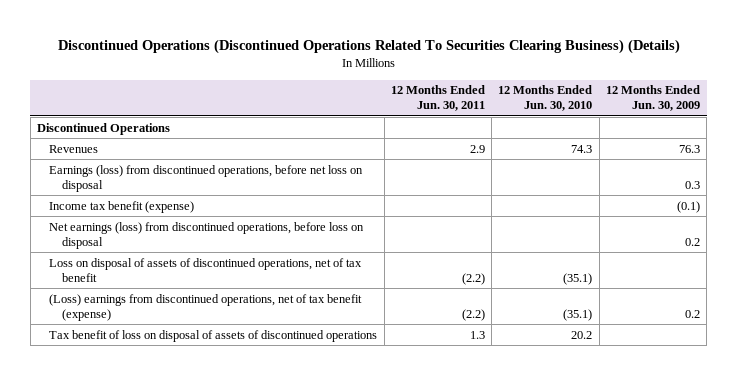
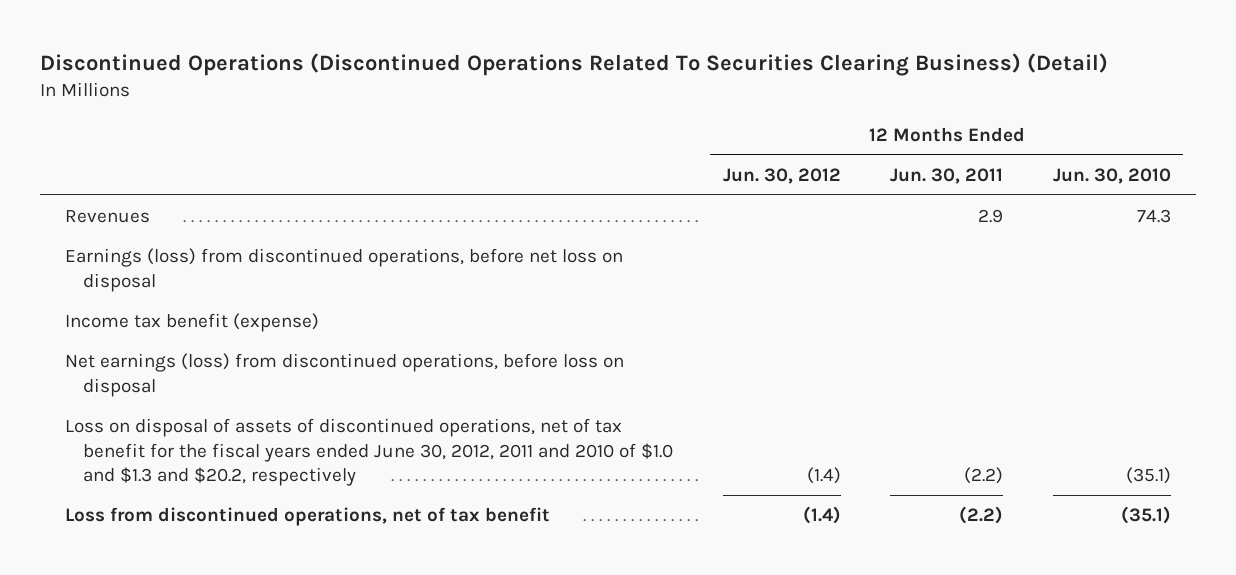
[57,39,680,55] Discontinued Operations (Discontinued Operations Related To Securities Clearing Business) (Details) -> [40,53,1109,77] Discontinued Operations (Discontinued Operations Related To Securities Clearing Business) (Detail)
[606,85,701,112] 12 Months Ended Jun. 30, 2009 -> none
none -> [722,167,841,184] Jun. 30, 2012
[37,122,171,135] Discontinued Operations -> none
[49,329,378,342] Tax benefit of loss on disposal of assets of discontinued operations -> none
[49,257,363,282] Loss on disposal of assets of discontinued operations, net of tax benefit -> [65,417,674,487] Loss on disposal of assets of discontinued operations, net of tax benefit for the fiscal years ended June 30, 2012, 2011 and 2010 of $1.0 and $1.3 and $20.2, respectively
[49,293,363,321] (Loss) earnings from discontinued operations, net of tax benefit (expense) -> [65,506,551,526] Loss from discontinued operations, net of tax benefit

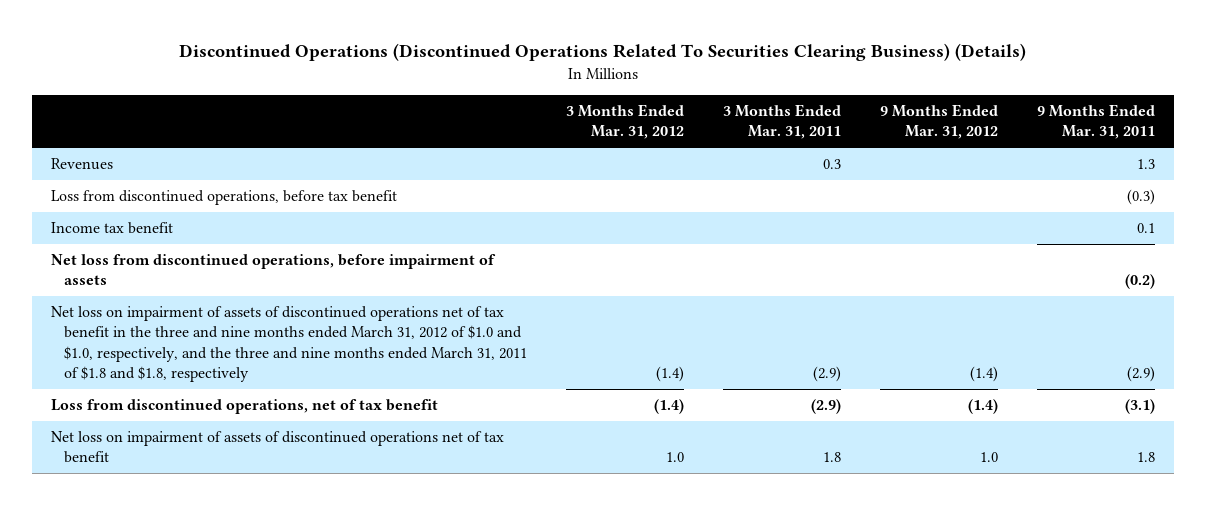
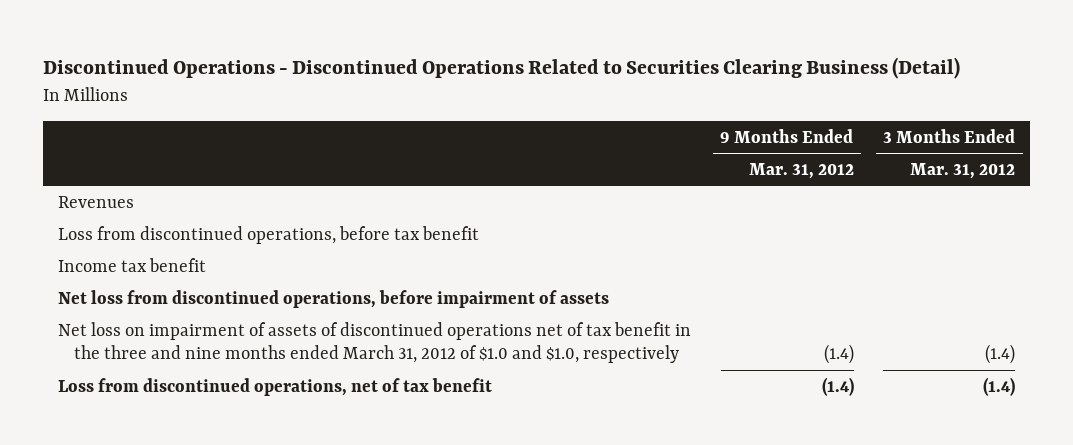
[179,42,1027,61] Discontinued Operations (Discontinued Operations Related To Securities Clearing Business) (Details) -> [43,57,961,80] Discontinued Operations - Discontinued Operations Related to Securities Clearing Business (Detail)
[723,104,842,140] 3 Months Ended Mar. 31, 2011 -> none
[1036,104,1155,140] 9 Months Ended Mar. 31, 2011 -> none
[51,306,528,383] Net loss on impairment of assets of discontinued operations net of tax benefit in the three and nine months ended March 31, 2012 of $1.0 and $1.0, respectively, and the three and nine months ended March 31, 2011 of $1.8 and $1.8, respectively -> [58,321,692,364] Net loss on impairment of assets of discontinued operations net of tax benefit in the three and nine months ended March 31, 2012 of $1.0 and $1.0, respectively
[51,431,505,464] Net loss on impairment of assets of discontinued operations net of tax benefit -> none

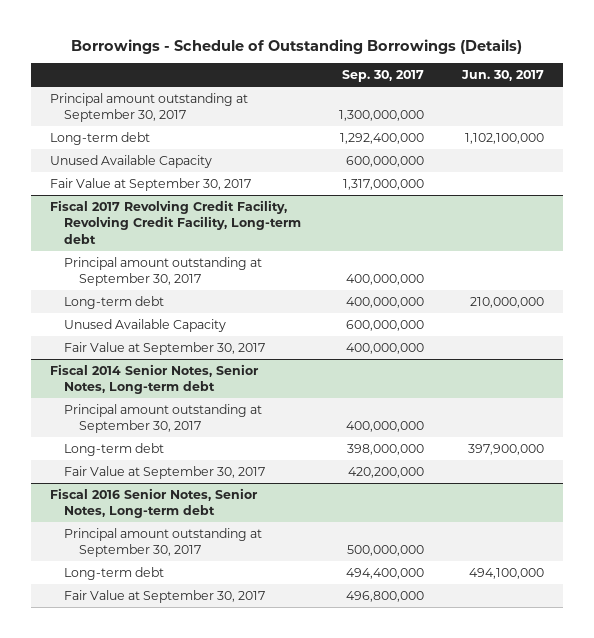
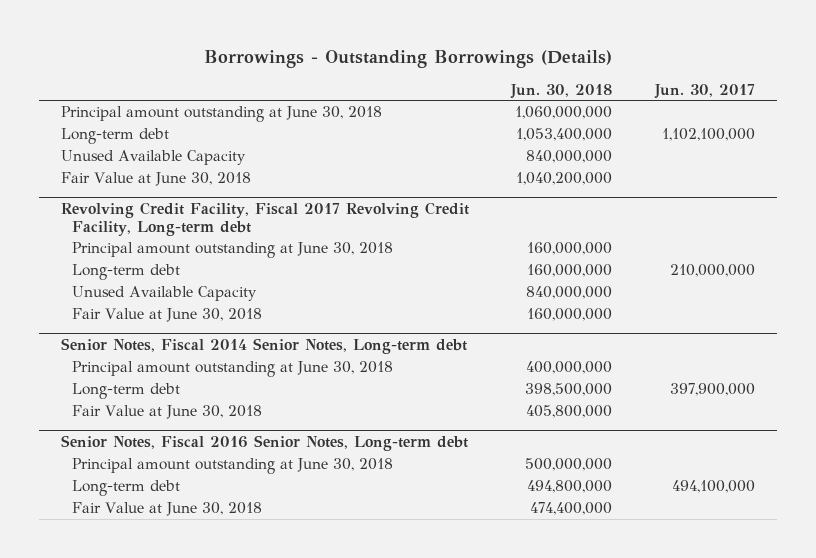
[70,38,522,54] Borrowings - Schedule of Outstanding Borrowings (Details) -> [203,50,612,69] Borrowings - Outstanding Borrowings (Details)
[342,70,425,83] Sep. 30, 2017 -> none
none -> [510,83,613,99] Jun. 30, 2018
[49,92,248,123] Principal amount outstanding at September 30, 2017 -> [60,106,382,123] Principal amount outstanding at June 30, 2018
[49,177,251,191] Fair Value at September 30, 2017 -> [60,172,251,187] Fair Value at June 30, 2018
[49,199,302,244] Fiscal 2017 Revolving Credit Facility, Revolving Credit Facility, Long-term debt -> [60,202,469,236] Revolving Credit Facility, Fiscal 2017 Revolving Credit Facility, Long-term debt
[64,256,263,287] Principal amount outstanding at September 30, 2017 -> [71,242,393,259] Principal amount outstanding at June 30, 2018
[64,341,266,355] Fair Value at September 30, 2017 -> [71,308,262,323] Fair Value at June 30, 2018
[49,363,259,395] Fiscal 2014 Senior Notes, Senior Notes, Long-term debt -> [60,338,467,355] Senior Notes, Fiscal 2014 Senior Notes, Long-term debt
[64,403,263,434] Principal amount outstanding at September 30, 2017 -> [71,361,393,378] Principal amount outstanding at June 30, 2018
[64,465,266,479] Fair Value at September 30, 2017 -> [71,405,262,420] Fair Value at June 30, 2018
[49,487,258,519] Fiscal 2016 Senior Notes, Senior Notes, Long-term debt -> [60,435,468,452] Senior Notes, Fiscal 2016 Senior Notes, Long-term debt
[64,527,263,558] Principal amount outstanding at September 30, 2017 -> [71,458,393,475] Principal amount outstanding at June 30, 2018
[64,589,266,603] Fair Value at September 30, 2017 -> [71,502,262,517] Fair Value at June 30, 2018

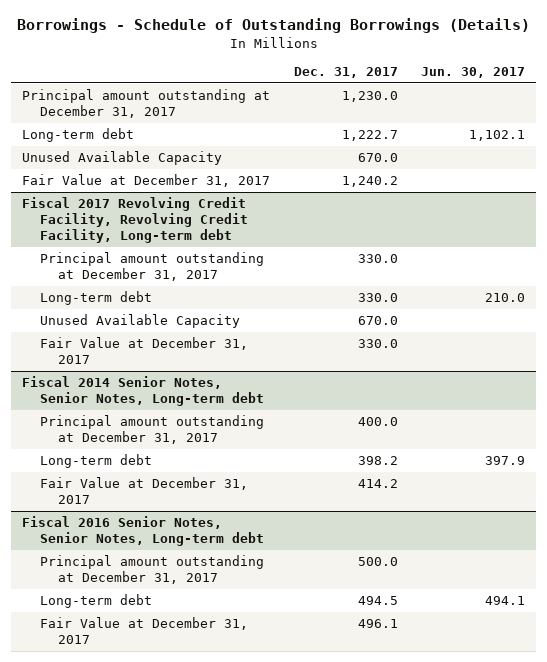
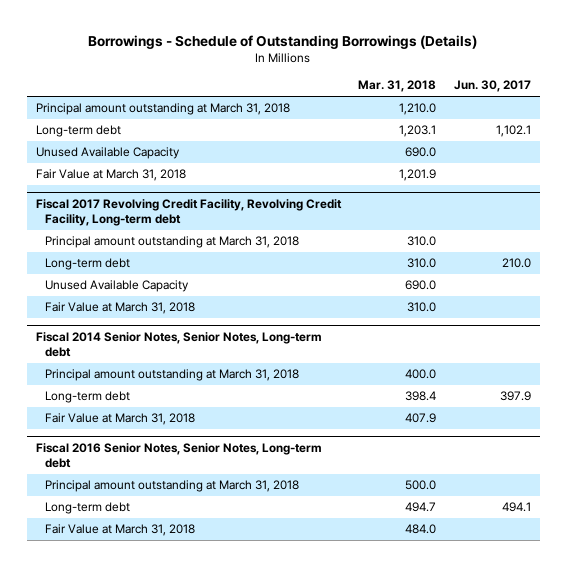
[293,67,398,79] Dec. 31, 2017 -> none
none -> [358,80,437,93] Mar. 31, 2018
[22,88,271,118] Principal amount outstanding at December 31, 2017 -> [35,103,290,116] Principal amount outstanding at March 31, 2018
[22,173,271,187] Fair Value at December 31, 2017 -> [35,169,186,182] Fair Value at March 31, 2018
[40,251,265,281] Principal amount outstanding at December 31, 2017 -> [45,236,300,249] Principal amount outstanding at March 31, 2018
[40,336,249,364] Fair Value at December 31, 2017 -> [45,302,196,315] Fair Value at March 31, 2018
[40,414,265,444] Principal amount outstanding at December 31, 2017 -> [45,369,300,382] Principal amount outstanding at March 31, 2018
[40,476,249,504] Fair Value at December 31, 2017 -> [45,413,196,426] Fair Value at March 31, 2018
[40,554,265,584] Principal amount outstanding at December 31, 2017 -> [45,480,300,493] Principal amount outstanding at March 31, 2018
[40,616,249,644] Fair Value at December 31, 2017 -> [45,524,196,537] Fair Value at March 31, 2018

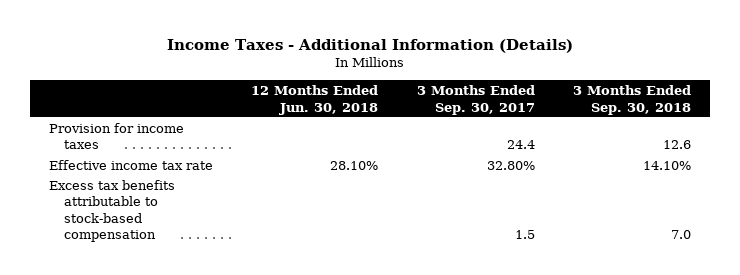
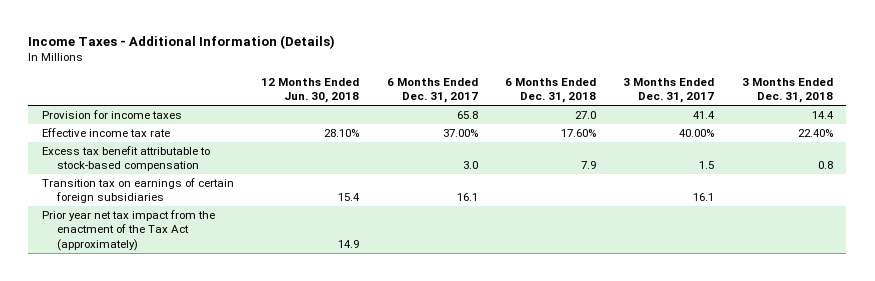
[416,84,535,115] 3 Months Ended Sep. 30, 2017 -> none
[572,84,691,115] 3 Months Ended Sep. 30, 2018 -> none
none -> [386,77,478,104] 6 Months Ended Dec. 31, 2017
none -> [504,77,596,104] 6 Months Ended Dec. 31, 2018
none -> [623,77,715,104] 3 Months Ended Dec. 31, 2017
none -> [741,77,833,104] 3 Months Ended Dec. 31, 2018
[49,179,176,243] Excess tax benefits attributable to stock-based compensation -> [41,146,210,172] Excess tax benefit attributable to stock-based compensation
none -> [41,178,234,204] Transition tax on earnings of certain foreign subsidiaries
none -> [41,210,215,251] Prior year net tax impact from the enactment of the Tax Act (approximately)

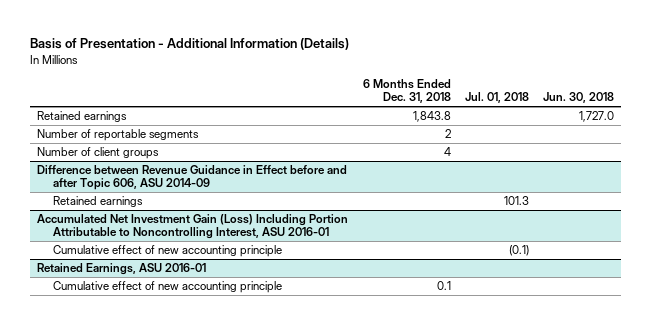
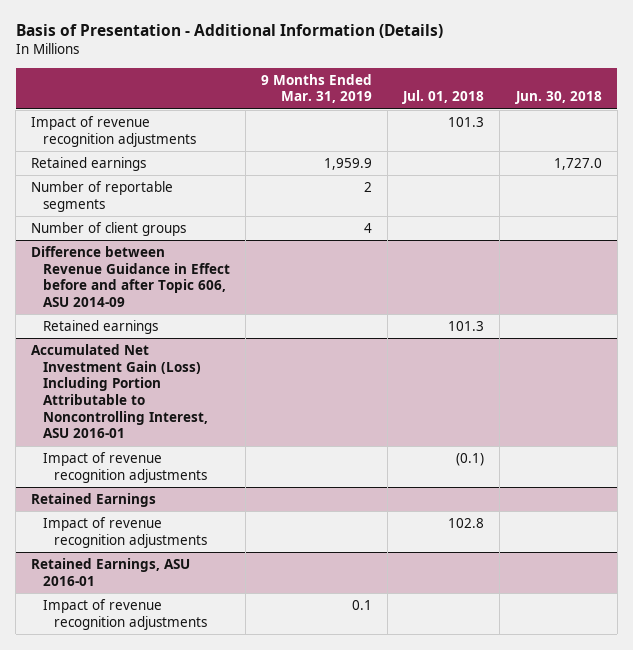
[362,78,451,104] 6 Months Ended Dec. 31, 2018 -> none
none -> [260,73,372,104] 9 Months Ended Mar. 31, 2019
none -> [31,116,196,147] Impact of revenue recognition adjustments
[52,244,282,257] Cumulative effect of new accounting principle -> [42,452,207,483] Impact of revenue recognition adjustments
none -> [31,493,157,508] Retained Earnings
none -> [42,517,207,548] Impact of revenue recognition adjustments
[52,280,282,293] Cumulative effect of new accounting principle -> [42,599,207,630] Impact of revenue recognition adjustments

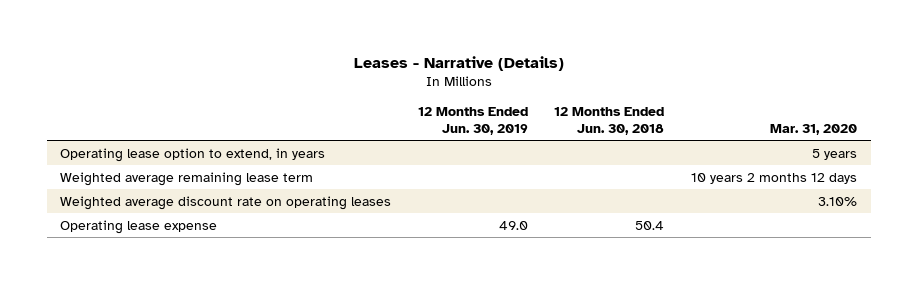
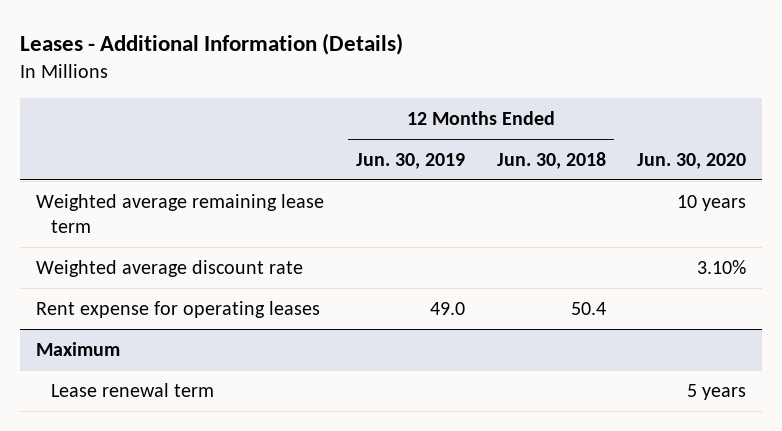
[353,55,564,71] Leases - Narrative (Details) -> [20,33,404,56] Leases - Additional Information (Details)
[770,123,858,135] Mar. 31, 2020 -> none
none -> [637,153,747,170] Jun. 30, 2020
[59,147,325,162] Operating lease option to extend, in years -> none
[59,195,391,210] Weighted average discount rate on operating leases -> [36,259,304,277] Weighted average discount rate
[59,219,217,234] Operating lease expense -> [36,300,321,318] Rent expense for operating leases
none -> [36,341,121,356] Maximum
none -> [51,382,215,397] Lease renewal term

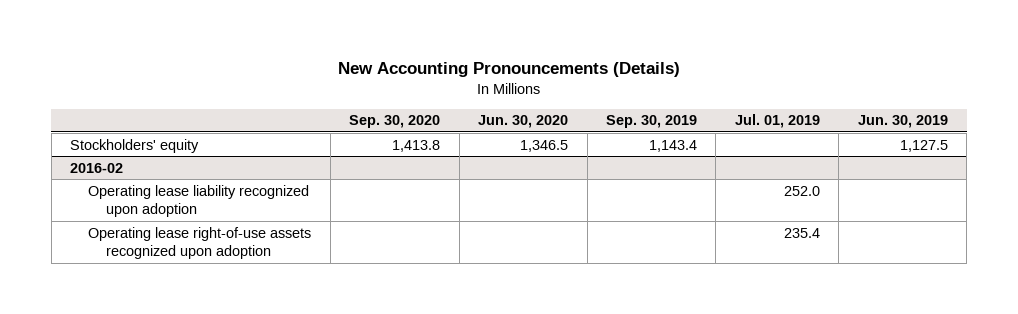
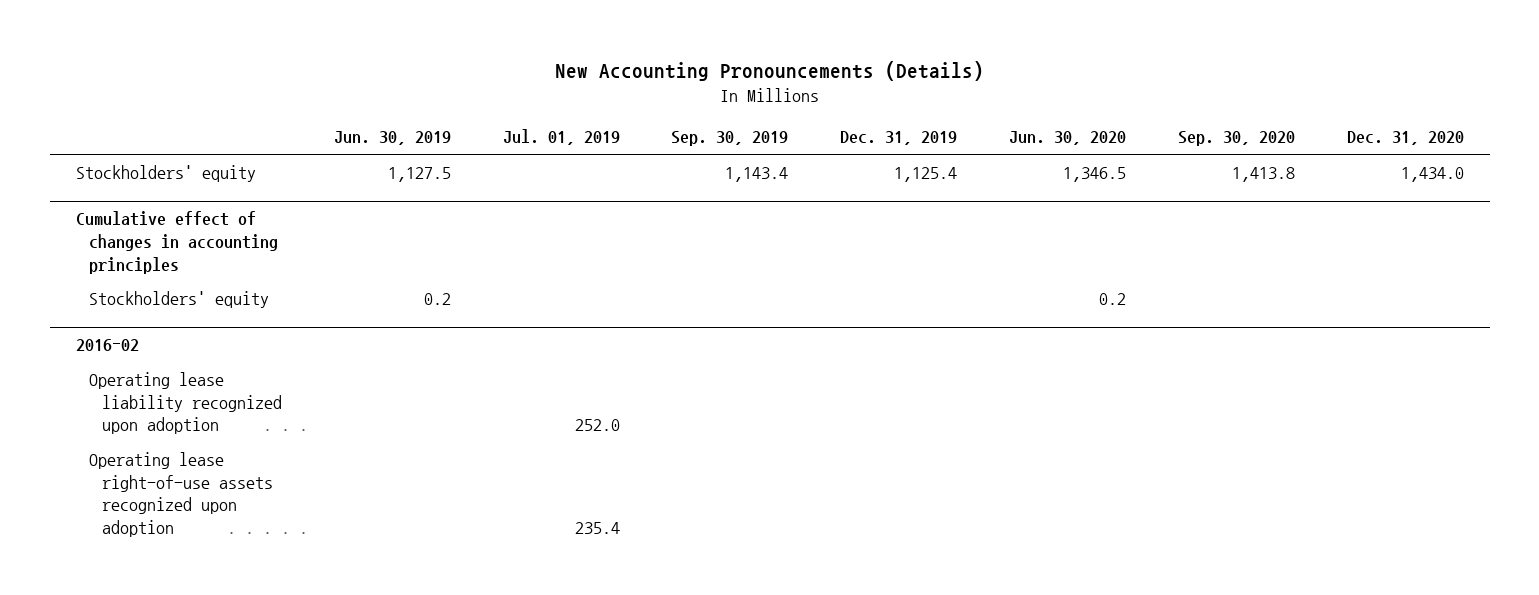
none -> [840,131,958,146] Dec. 31, 2019
none -> [1346,131,1464,146] Dec. 31, 2020
none -> [75,211,278,274] Cumulative effect of changes in accounting principles
none -> [88,291,269,309] Stockholders' equity

